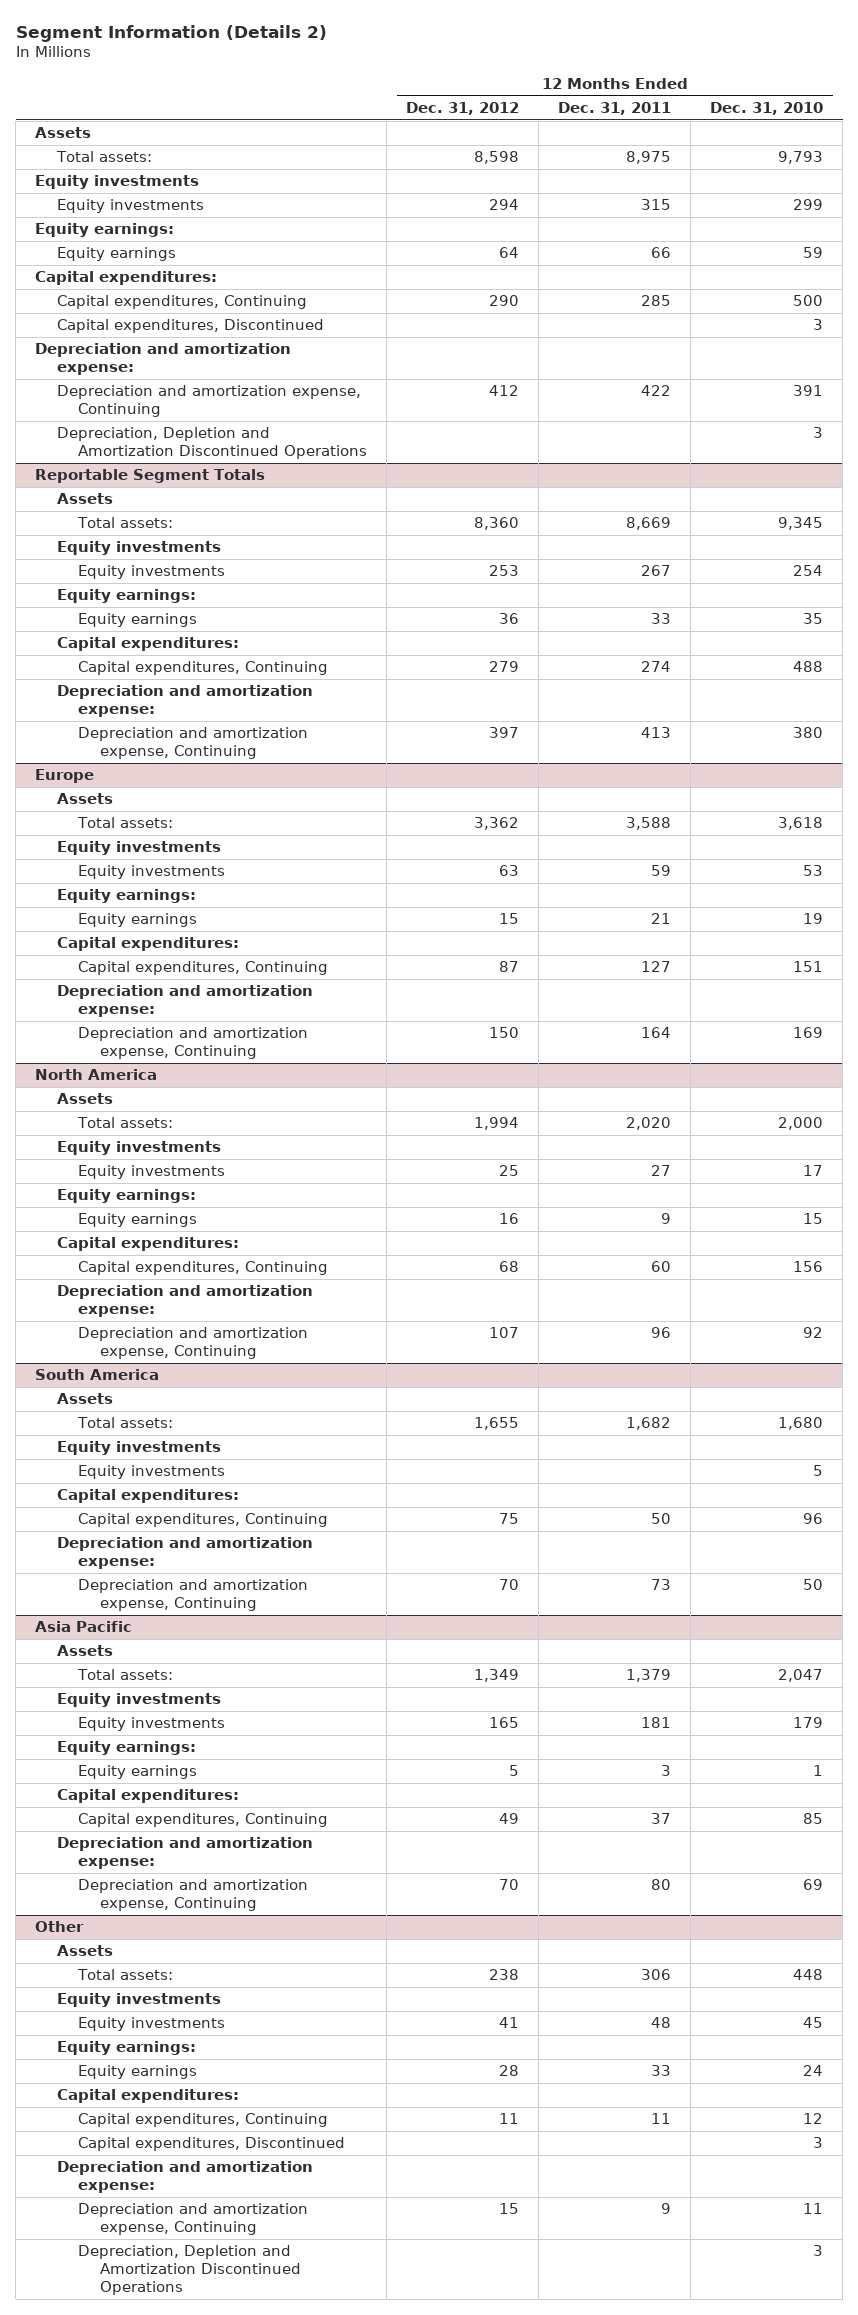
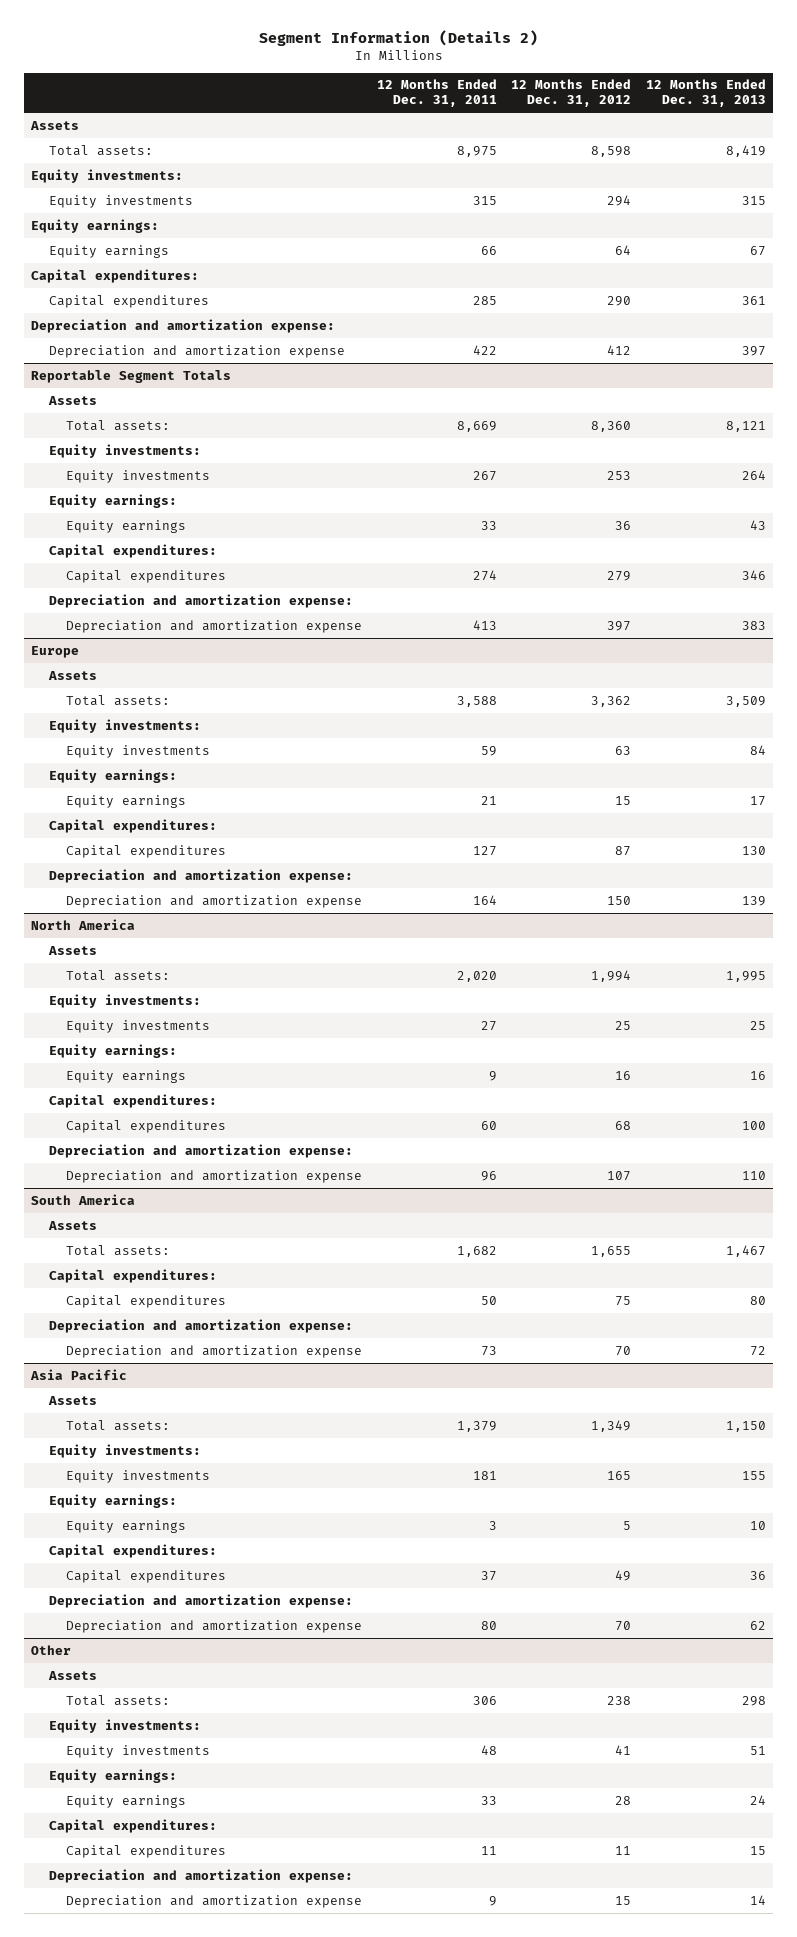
[710,101,824,115] Dec. 31, 2010 -> none
none -> [645,79,766,108] 12 Months Ended Dec. 31, 2013
[35,175,200,190] Equity investments -> [31,168,184,183] Equity investments:
[56,319,324,334] Capital expenditures, Discontinued -> none
[56,295,307,310] Capital expenditures, Continuing -> [48,294,209,308] Capital expenditures
[56,427,368,460] Depreciation, Depletion and Amortization Discontinued Operations -> none
[56,385,361,418] Depreciation and amortization expense, Continuing -> [48,344,345,358] Depreciation and amortization expense
[56,541,221,556] Equity investments -> [48,443,201,458] Equity investments:
[78,661,329,676] Capital expenditures, Continuing -> [66,569,227,583] Capital expenditures
[78,727,309,760] Depreciation and amortization expense, Continuing -> [66,619,363,633] Depreciation and amortization expense
[56,841,221,856] Equity investments -> [48,718,201,733] Equity investments:
[78,961,329,976] Capital expenditures, Continuing -> [66,844,227,858] Capital expenditures
[78,1027,309,1060] Depreciation and amortization expense, Continuing -> [66,894,363,908] Depreciation and amortization expense
[56,1141,221,1156] Equity investments -> [48,993,201,1008] Equity investments:
[78,1261,329,1276] Capital expenditures, Continuing -> [66,1119,227,1133] Capital expenditures
[78,1327,309,1360] Depreciation and amortization expense, Continuing -> [66,1169,363,1183] Depreciation and amortization expense
[56,1441,221,1456] Equity investments -> none
[78,1465,226,1480] Equity investments -> none
[78,1513,329,1528] Capital expenditures, Continuing -> [66,1294,227,1308] Capital expenditures
[78,1579,309,1612] Depreciation and amortization expense, Continuing -> [66,1344,363,1358] Depreciation and amortization expense
[56,1693,221,1708] Equity investments -> [48,1443,201,1458] Equity investments:
[78,1813,329,1828] Capital expenditures, Continuing -> [66,1569,227,1583] Capital expenditures
[78,1879,309,1912] Depreciation and amortization expense, Continuing -> [66,1619,363,1633] Depreciation and amortization expense
[56,1993,221,2008] Equity investments -> [48,1718,201,1733] Equity investments:
[78,2137,346,2152] Capital expenditures, Discontinued -> none
[78,2113,329,2128] Capital expenditures, Continuing -> [66,1844,227,1858] Capital expenditures
[78,2245,302,2296] Depreciation, Depletion and Amortization Discontinued Operations -> none
[78,2203,309,2236] Depreciation and amortization expense, Continuing -> [66,1894,363,1908] Depreciation and amortization expense

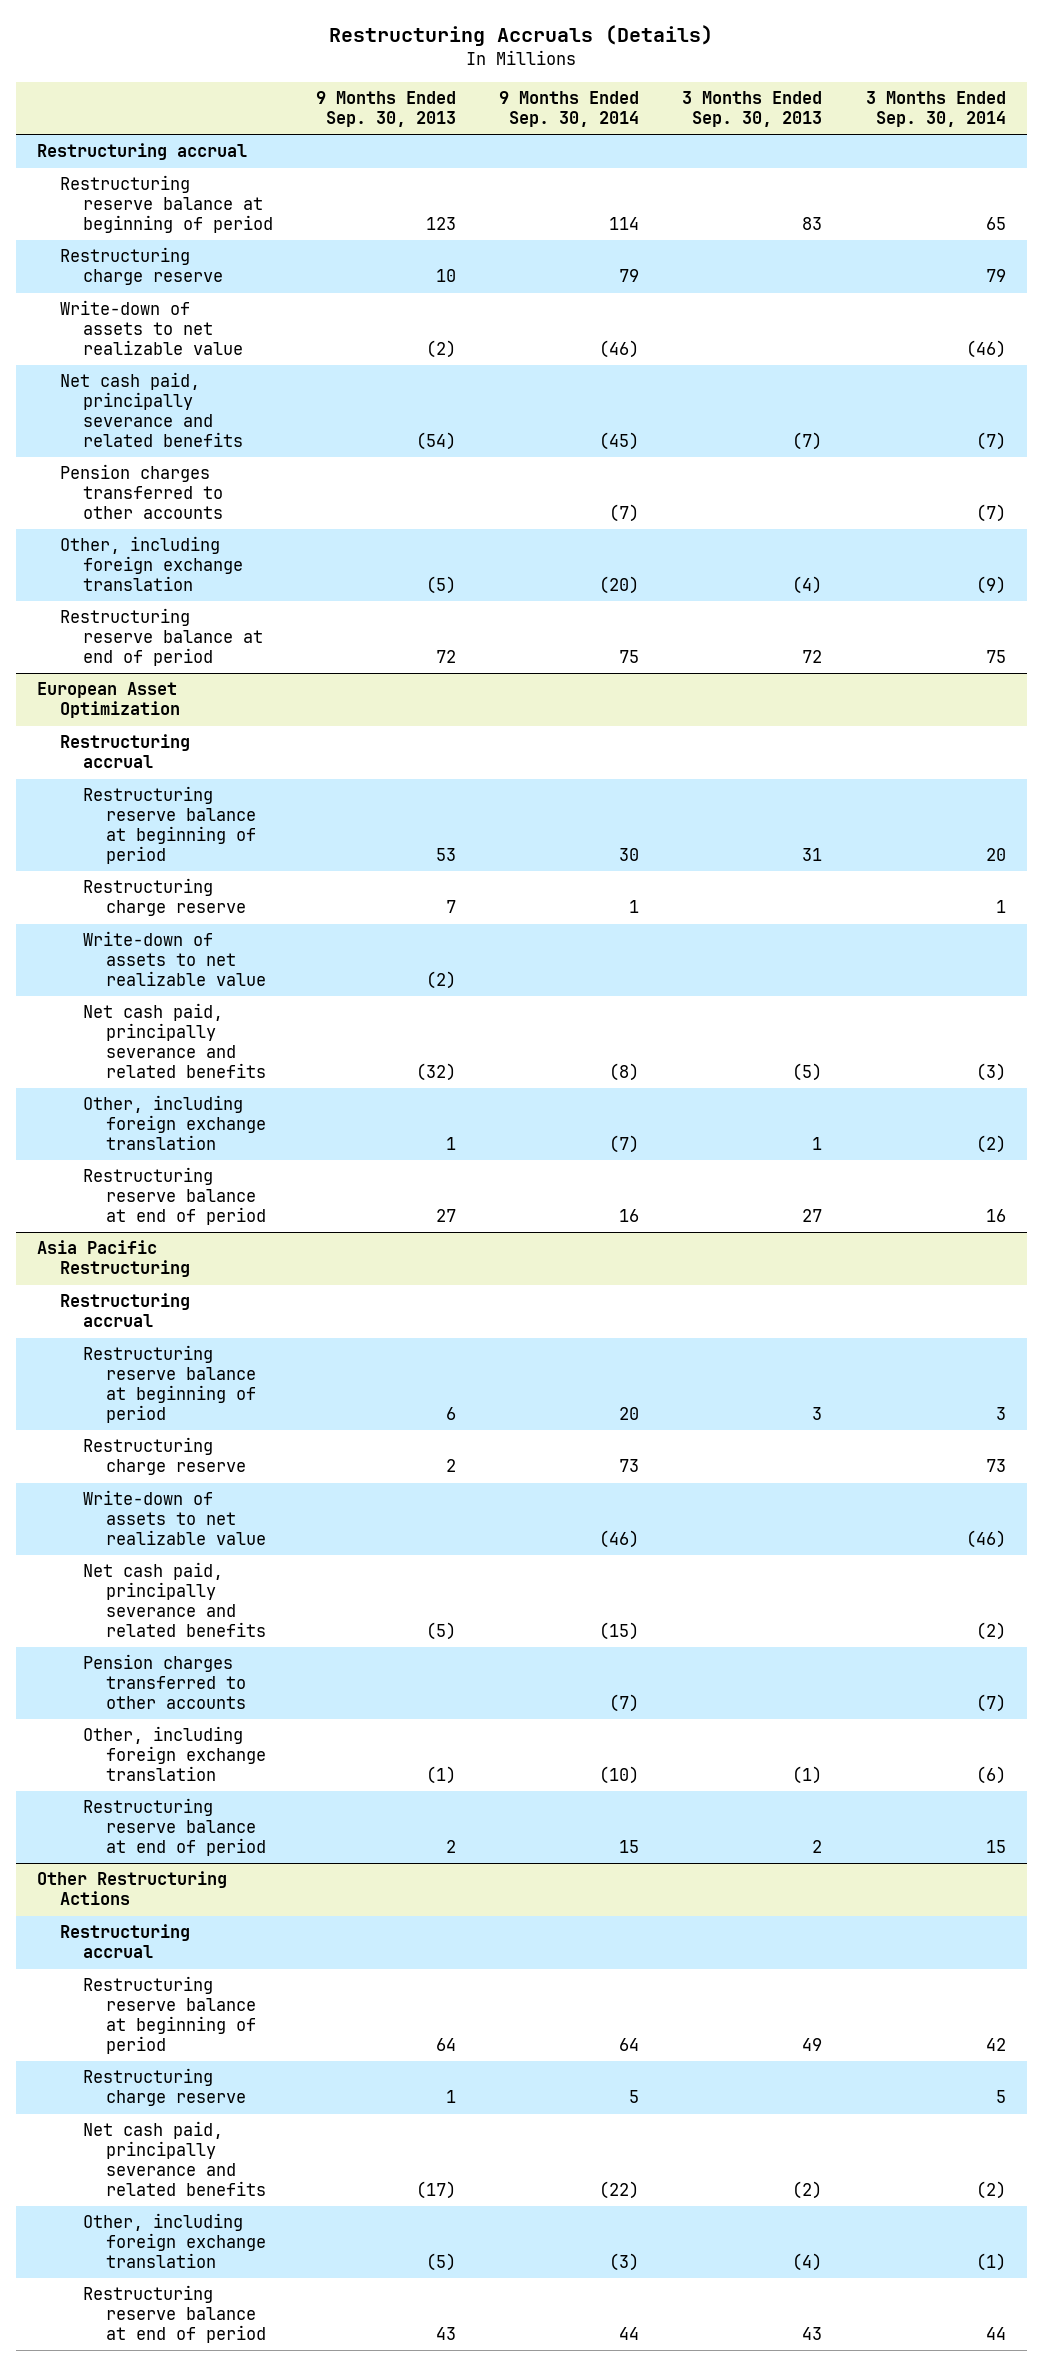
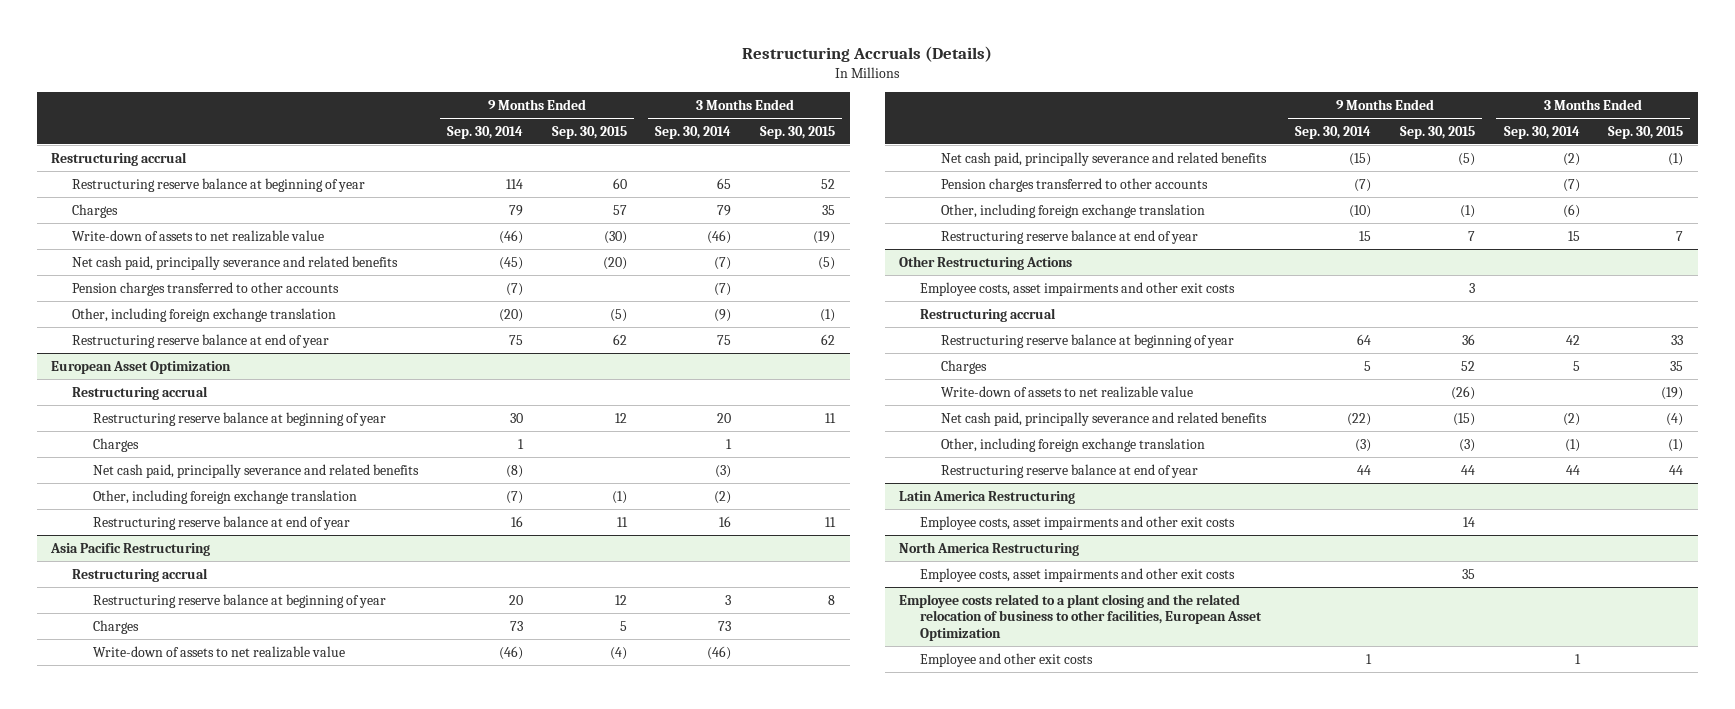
[316,91,457,127] 9 Months Ended Sep. 30, 2013 -> none
[682,91,823,127] 3 Months Ended Sep. 30, 2013 -> none
none -> [551,125,627,139] Sep. 30, 2015
none -> [760,125,836,139] Sep. 30, 2015
[60,175,273,234] Restructuring reserve balance at beginning of period -> [72,177,366,192] Restructuring reserve balance at beginning of year
[60,247,223,286] Restructuring charge reserve -> [72,203,119,218] Charges
[60,608,263,667] Restructuring reserve balance at end of period -> [72,333,330,348] Restructuring reserve balance at end of year
[82,931,266,987] Write-down of assets to net realizable value -> none
[82,786,256,865] Restructuring reserve balance at beginning of period -> [93,411,387,426] Restructuring reserve balance at beginning of year
[82,878,246,917] Restructuring charge reserve -> [93,437,140,452] Charges
[82,1167,266,1226] Restructuring reserve balance at end of period -> [93,515,351,530] Restructuring reserve balance at end of year
[82,1345,256,1424] Restructuring reserve balance at beginning of period -> [93,593,387,608] Restructuring reserve balance at beginning of year
[82,1437,246,1476] Restructuring charge reserve -> [93,619,140,634] Charges
[82,1798,266,1857] Restructuring reserve balance at end of period -> [941,229,1199,244] Restructuring reserve balance at end of year
none -> [920,281,1236,296] Employee costs, asset impairments and other exit costs
[82,1976,256,2055] Restructuring reserve balance at beginning of period -> [941,333,1235,348] Restructuring reserve balance at beginning of year
[82,2068,246,2107] Restructuring charge reserve -> [941,359,988,374] Charges
none -> [941,385,1194,398] Write-down of assets to net realizable value
[82,2285,266,2344] Restructuring reserve balance at end of period -> [941,463,1199,478] Restructuring reserve balance at end of year
none -> [899,490,1076,504] Latin America Restructuring
none -> [920,515,1236,530] Employee costs, asset impairments and other exit costs
none -> [899,541,1080,556] North America Restructuring
none -> [920,567,1236,582] Employee costs, asset impairments and other exit costs
none -> [899,593,1263,641] Employee costs related to a plant closing and the related relocation of business to other facilities, European Asset Optimization
none -> [920,652,1094,667] Employee and other exit costs

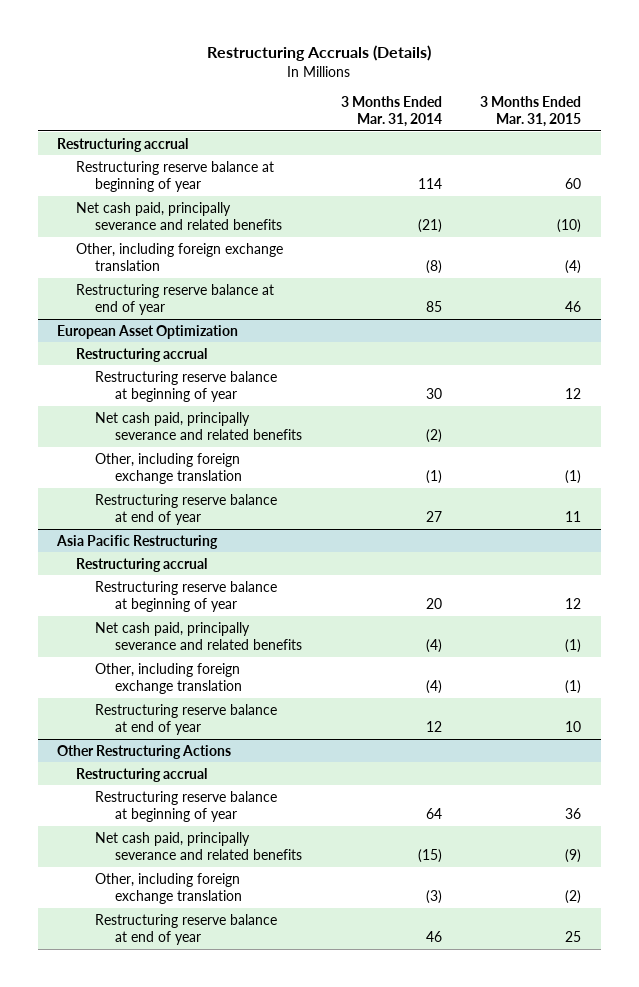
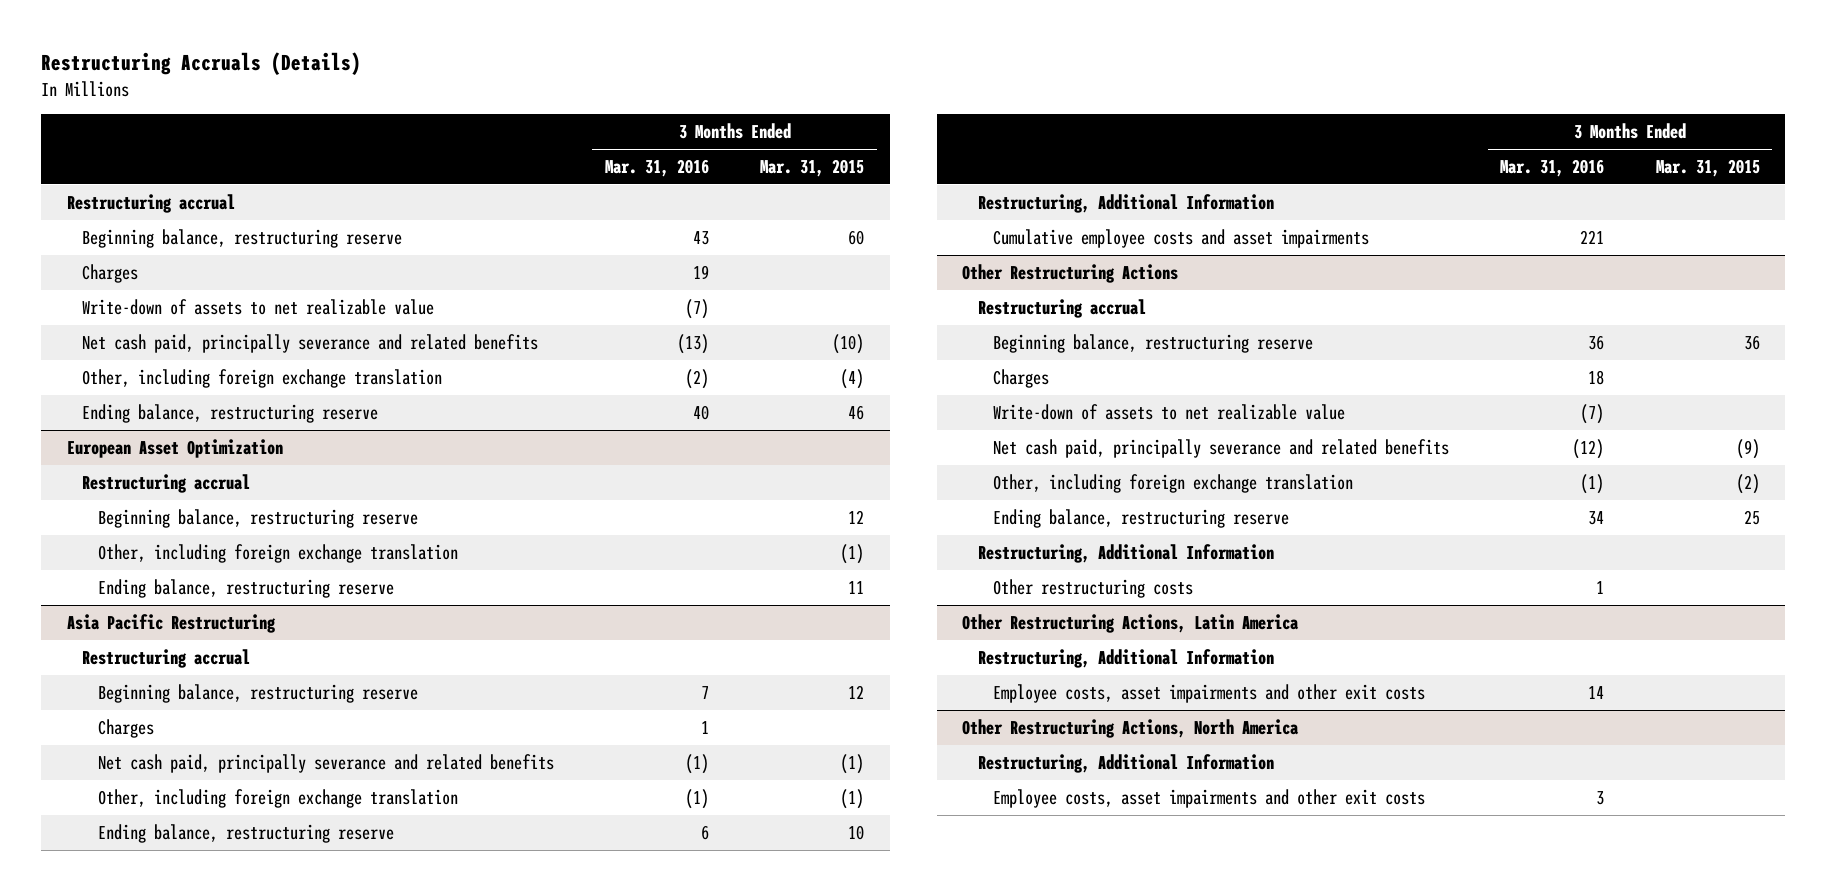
[340,95,442,127] 3 Months Ended Mar. 31, 2014 -> none
none -> [605,158,710,177] Mar. 31, 2016
[76,160,275,192] Restructuring reserve balance at beginning of year -> [82,228,403,248] Beginning balance, restructuring reserve
none -> [82,263,139,283] Charges
none -> [82,298,435,315] Write-down of assets to net realizable value
[76,283,275,315] Restructuring reserve balance at end of year -> [82,403,379,423] Ending balance, restructuring reserve
[95,411,302,440] Net cash paid, principally severance and related benefits -> none
[95,370,278,402] Restructuring reserve balance at beginning of year -> [97,508,418,528] Beginning balance, restructuring reserve
[95,493,278,525] Restructuring reserve balance at end of year -> [97,578,394,598] Ending balance, restructuring reserve
[95,580,278,612] Restructuring reserve balance at beginning of year -> [97,683,418,703] Beginning balance, restructuring reserve
none -> [97,718,154,738] Charges
[95,703,278,735] Restructuring reserve balance at end of year -> [97,823,394,843] Ending balance, restructuring reserve
none -> [977,193,1274,213] Restructuring, Additional Information
none -> [993,228,1370,248] Cumulative employee costs and asset impairments
[95,790,278,822] Restructuring reserve balance at beginning of year -> [993,333,1314,353] Beginning balance, restructuring reserve
none -> [993,368,1050,388] Charges
none -> [993,403,1346,420] Write-down of assets to net realizable value
[95,913,278,945] Restructuring reserve balance at end of year -> [993,508,1290,528] Ending balance, restructuring reserve
none -> [977,543,1274,563] Restructuring, Additional Information
none -> [993,578,1194,598] Other restructuring costs
none -> [962,613,1300,633] Other Restructuring Actions, Latin America
none -> [977,648,1274,668] Restructuring, Additional Information
none -> [993,683,1426,703] Employee costs, asset impairments and other exit costs
none -> [962,718,1300,738] Other Restructuring Actions, North America
none -> [977,753,1274,773] Restructuring, Additional Information
none -> [993,788,1426,808] Employee costs, asset impairments and other exit costs

